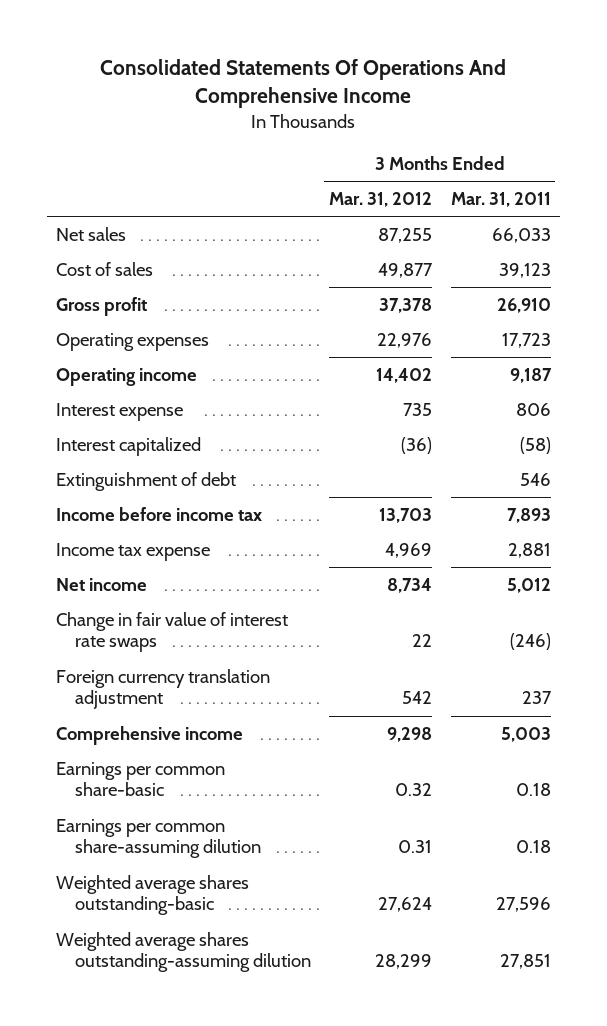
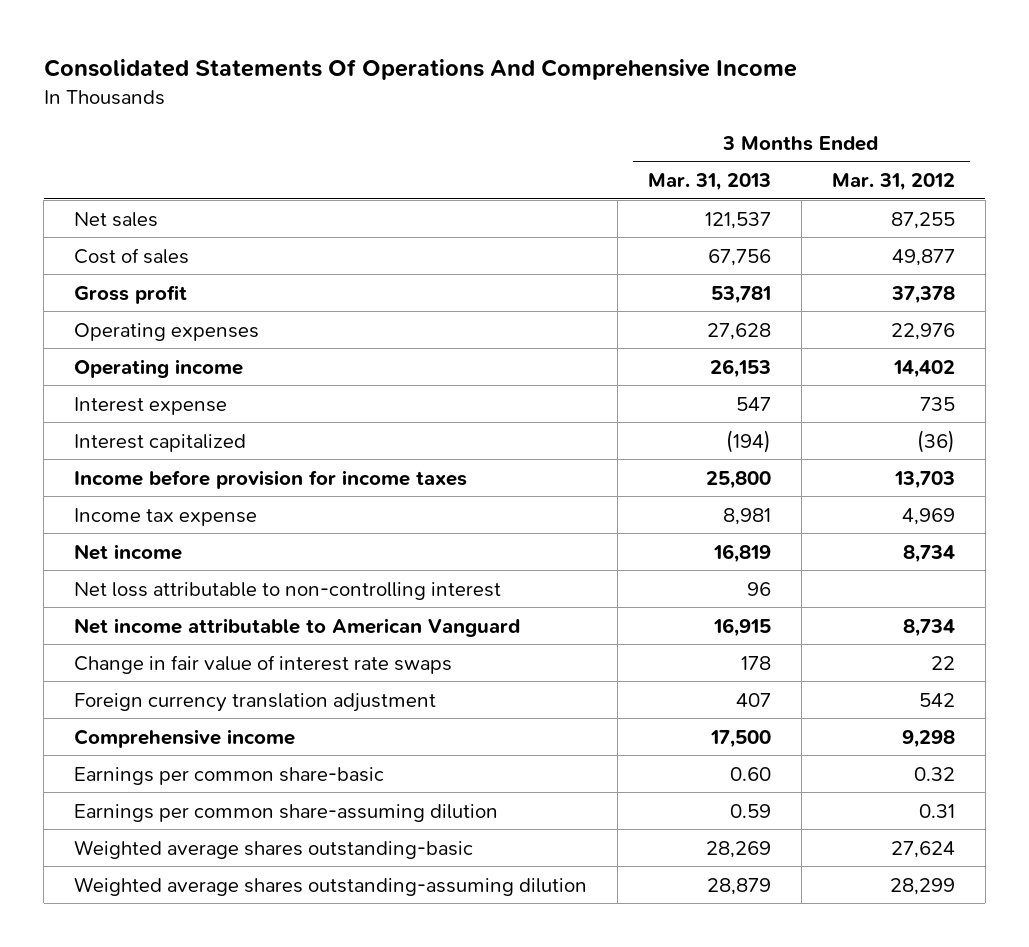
[450,192,551,208] Mar. 31, 2011 -> none
none -> [647,172,771,191] Mar. 31, 2013
[55,471,236,491] Extinguishment of debt -> none
[55,506,262,521] Income before income tax -> [74,469,468,489] Income before provision for income taxes
none -> [74,581,502,600] Net loss attributable to non-controlling interest
none -> [74,617,521,637] Net income attributable to American Vanguard

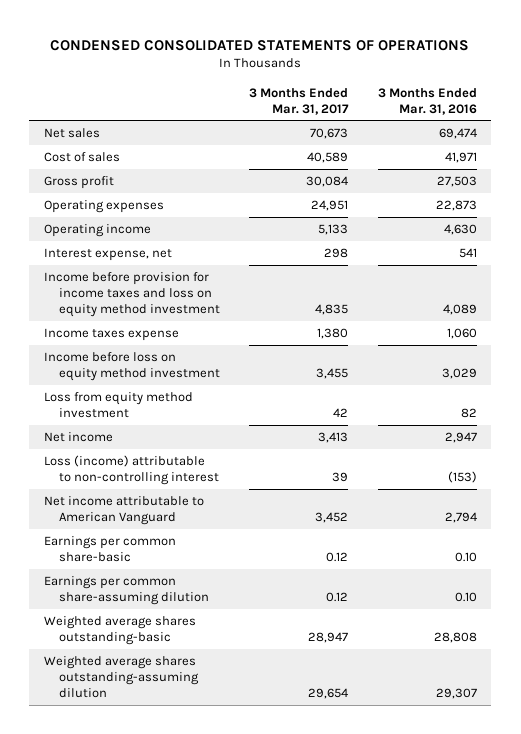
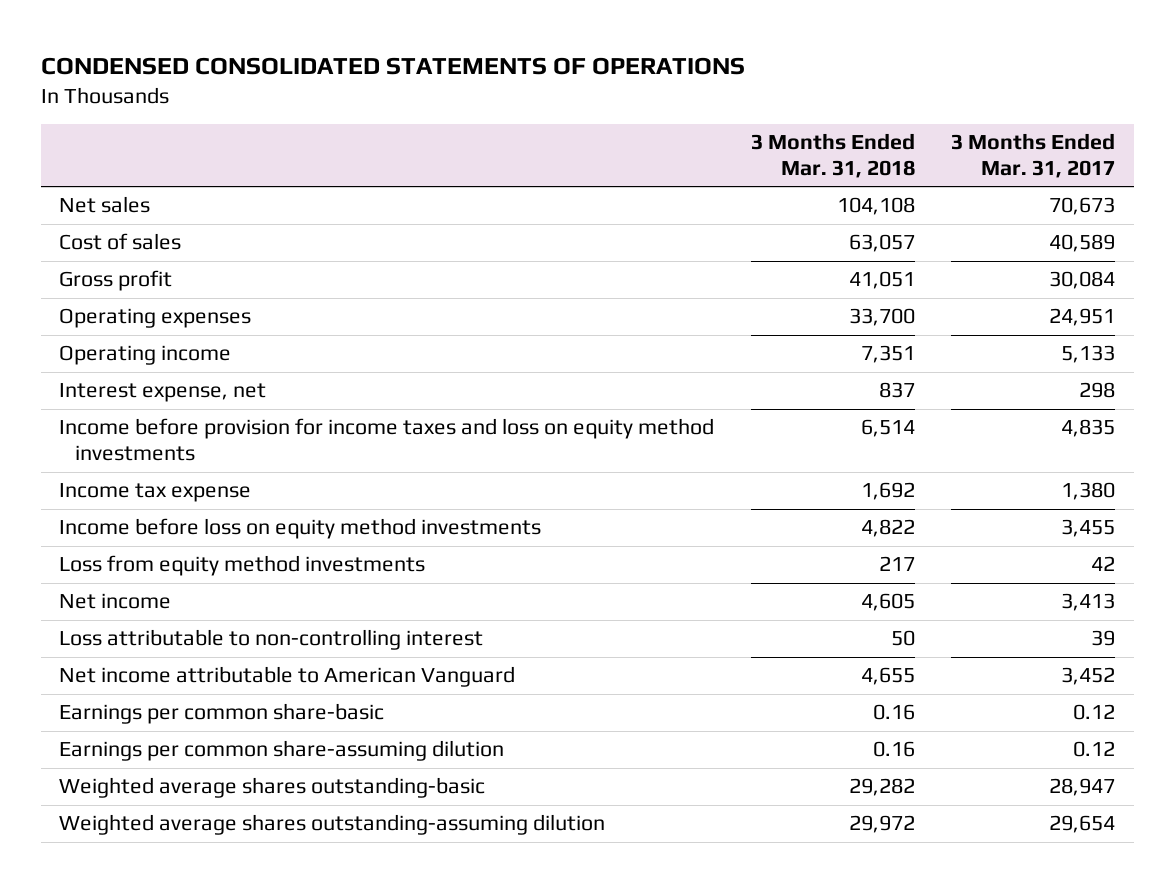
[377,87,477,115] 3 Months Ended Mar. 31, 2016 -> none
none -> [750,132,915,178] 3 Months Ended Mar. 31, 2018
[43,272,220,317] Income before provision for income taxes and loss on equity method investment -> [59,418,715,462] Income before provision for income taxes and loss on equity method investments
[43,328,179,342] Income taxes expense -> [59,483,252,503] Income tax expense
[43,352,220,382] Income before loss on equity method investment -> [59,518,542,540] Income before loss on equity method investments
[43,392,193,419] Loss from equity method investment -> [59,555,426,577] Loss from equity method investments
[43,455,219,486] Loss (income) attributable to non-controlling interest -> [59,629,484,651] Loss attributable to non-controlling interest

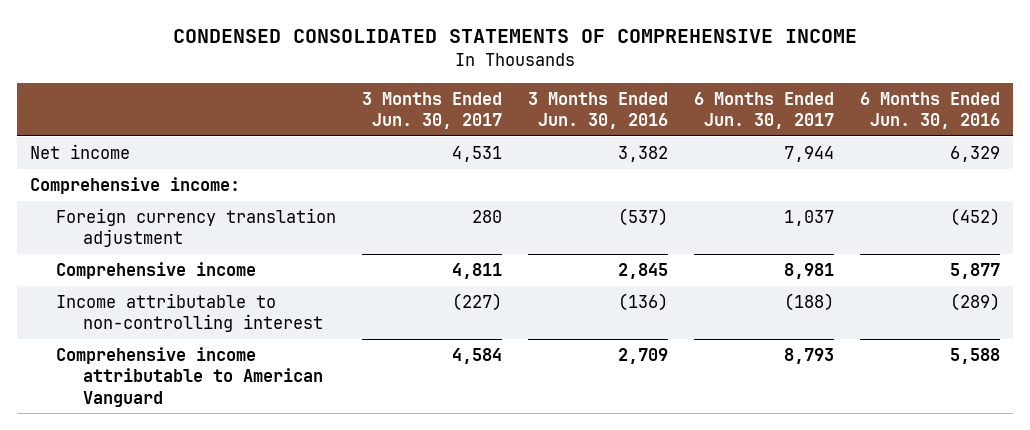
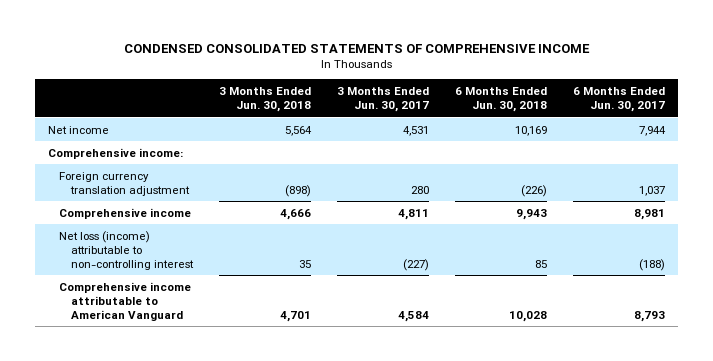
[528,91,669,130] 3 Months Ended Jun. 30, 2016 -> none
[860,91,1001,130] 6 Months Ended Jun. 30, 2016 -> none
none -> [218,86,311,113] 3 Months Ended Jun. 30, 2018
none -> [455,86,548,113] 6 Months Ended Jun. 30, 2018
[56,292,323,333] Income attributable to non-controlling interest -> [59,230,194,270] Net loss (income) attributable to non-controlling interest

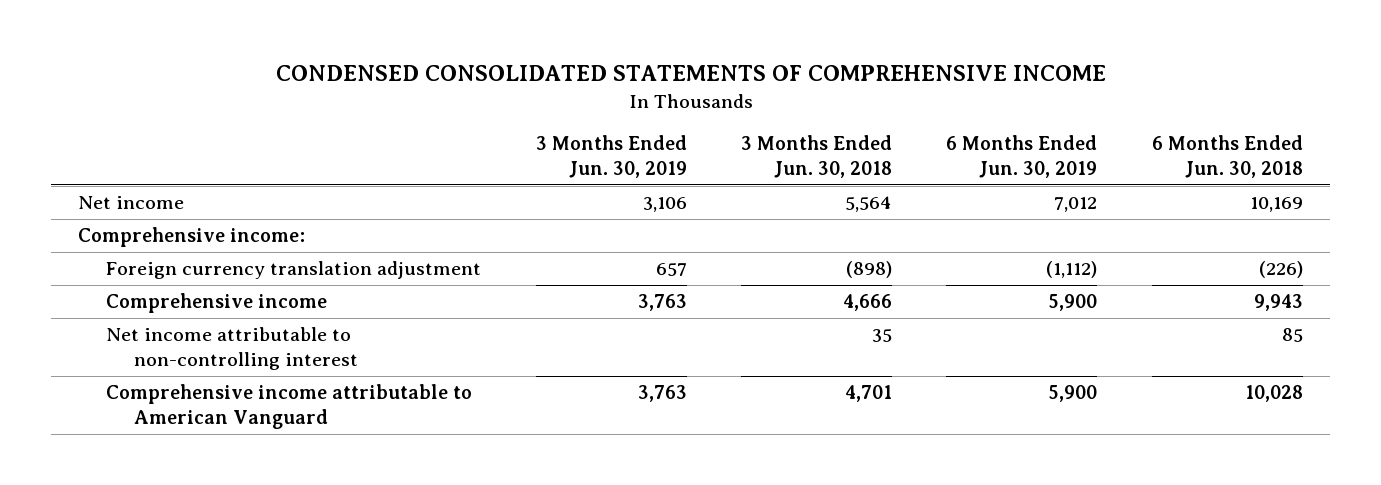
[336,86,429,113] 3 Months Ended Jun. 30, 2017 -> none
[573,86,666,113] 6 Months Ended Jun. 30, 2017 -> none
none -> [535,135,687,179] 3 Months Ended Jun. 30, 2019
none -> [946,135,1098,179] 6 Months Ended Jun. 30, 2019
[59,230,194,270] Net loss (income) attributable to non-controlling interest -> [106,326,359,371] Net income attributable to non-controlling interest

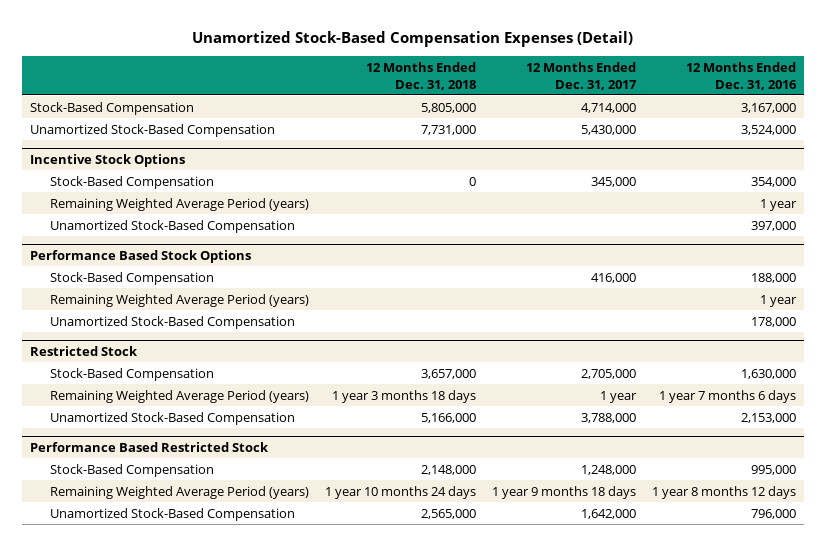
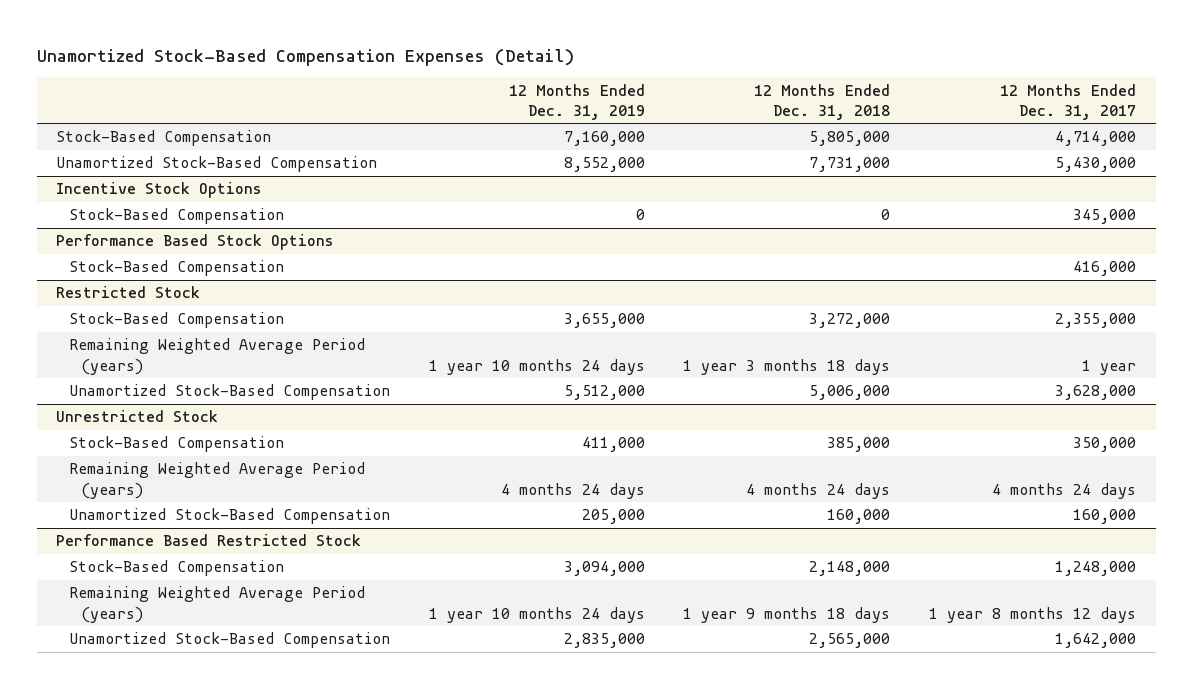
[686,61,798,90] 12 Months Ended Dec. 31, 2016 -> none
none -> [508,83,645,120] 12 Months Ended Dec. 31, 2019
[50,197,310,211] Remaining Weighted Average Period (years) -> none
[50,219,296,233] Unamortized Stock-Based Compensation -> none
[50,293,310,307] Remaining Weighted Average Period (years) -> none
[50,315,296,329] Unamortized Stock-Based Compensation -> none
[421,368,477,379] 3,657,000 -> [809,313,891,329] 3,272,000
[581,368,637,379] 2,705,000 -> [1055,313,1137,329] 2,355,000
[421,412,477,423] 5,166,000 -> [809,385,891,401] 5,006,000
[581,412,637,423] 3,788,000 -> [1055,385,1137,401] 3,628,000
none -> [56,410,219,423] Unrestricted Stock
none -> [68,436,284,453] Stock-Based Compensation
none -> [68,462,365,499] Remaining Weighted Average Period (years)
none -> [68,508,390,525] Unamortized Stock-Based Compensation
[325,485,477,499] 1 year 10 months 24 days -> [683,606,891,623] 1 year 9 months 18 days
[492,485,637,499] 1 year 9 months 18 days -> [929,606,1137,623] 1 year 8 months 12 days

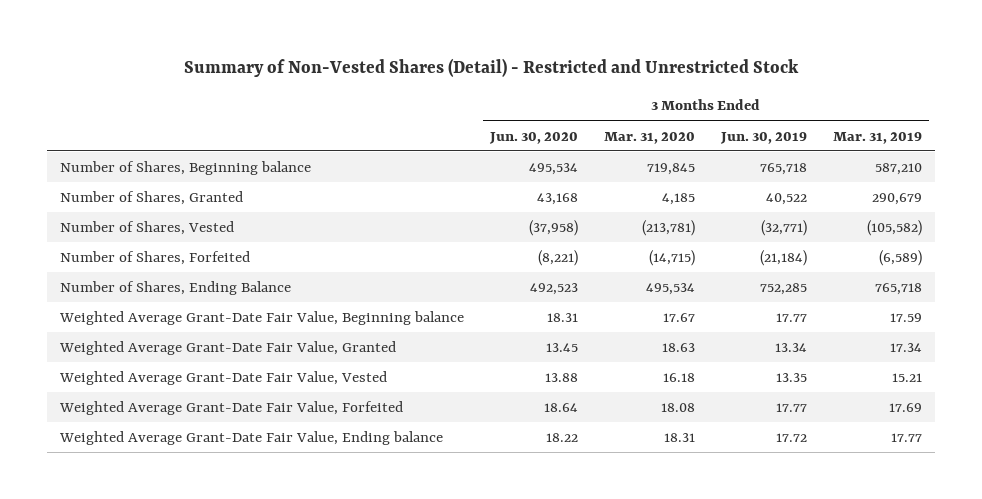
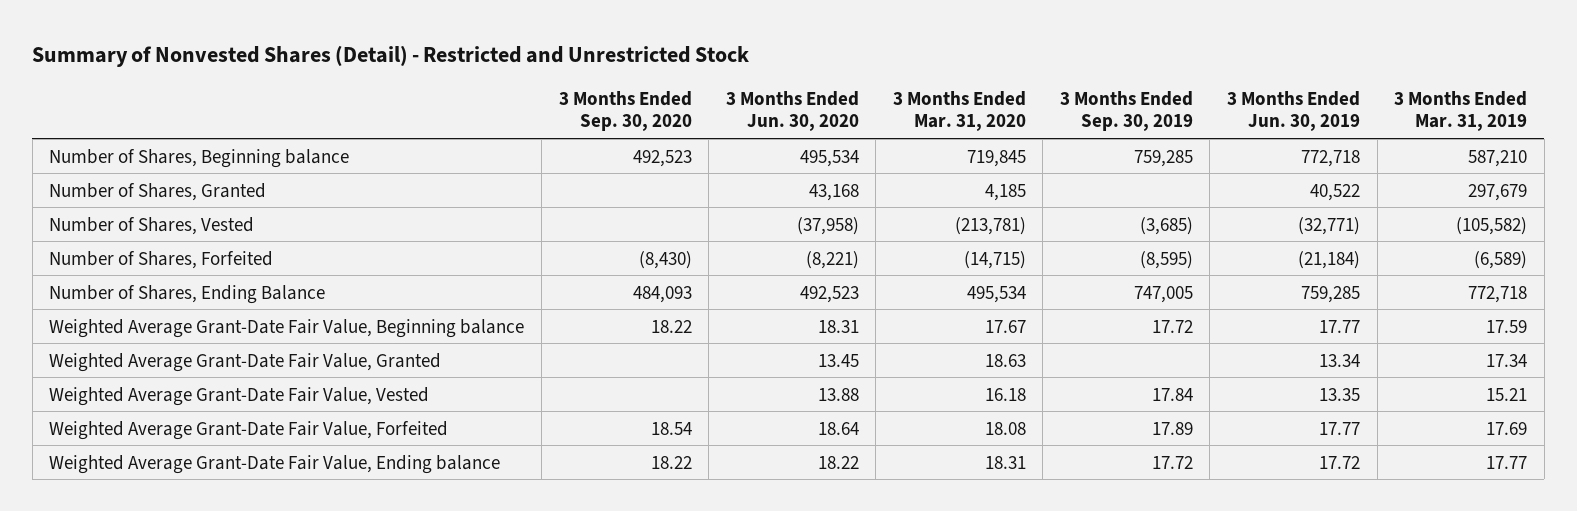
[183,58,799,78] Summary of Non-Vested Shares (Detail) - Restricted and Unrestricted Stock -> [32,45,750,68] Summary of Nonvested Shares (Detail) - Restricted and Unrestricted Stock
none -> [558,91,692,132] 3 Months Ended Sep. 30, 2020
none -> [1059,91,1193,132] 3 Months Ended Sep. 30, 2019
[759,163,807,176] 765,718 -> [1300,149,1360,167] 772,718
[872,193,923,206] 290,679 -> [1468,183,1528,201] 297,679
[759,283,807,296] 752,285 -> [1300,285,1360,303] 759,285
[875,283,923,296] 765,718 -> [1468,285,1528,303] 772,718

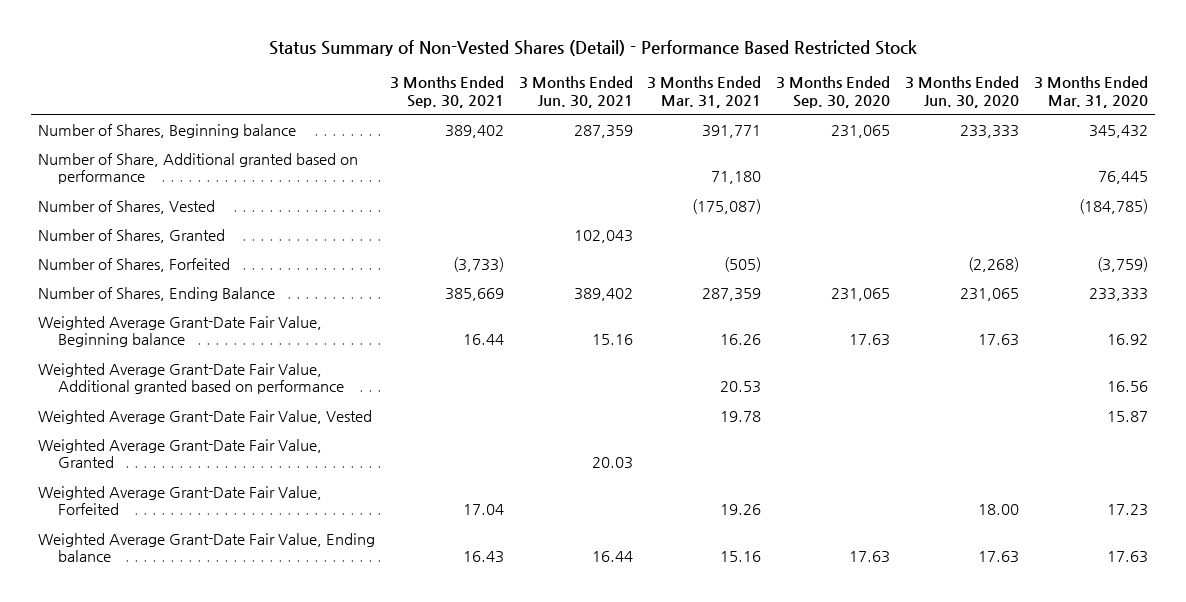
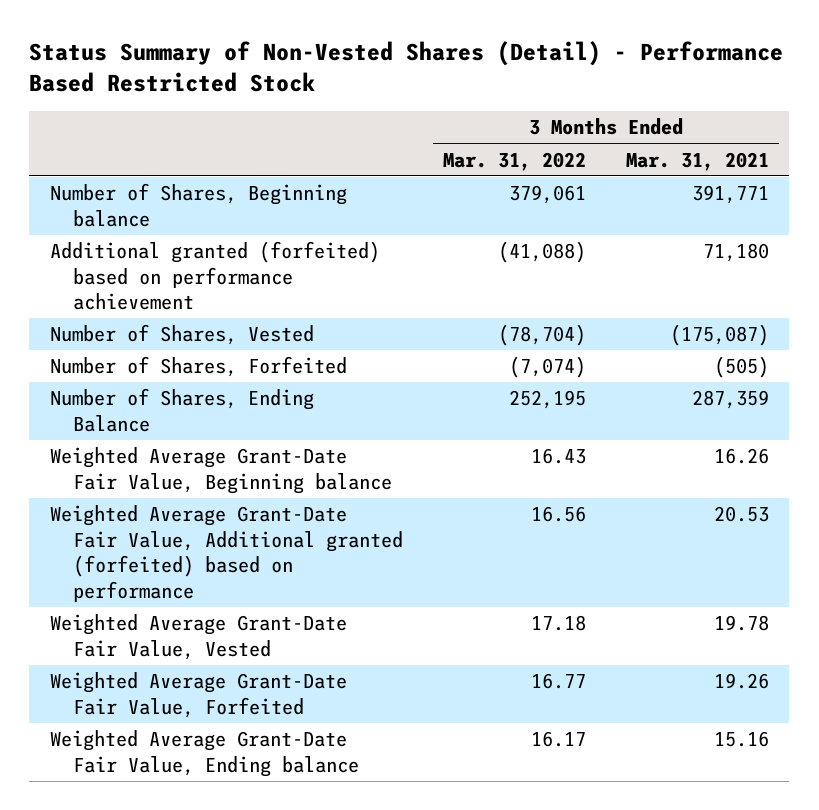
[389,76,504,108] 3 Months Ended Sep. 30, 2021 -> none
[518,76,633,108] 3 Months Ended Jun. 30, 2021 -> none
[776,76,891,108] 3 Months Ended Sep. 30, 2020 -> none
[905,76,1020,108] 3 Months Ended Jun. 30, 2020 -> none
[1033,76,1148,108] 3 Months Ended Mar. 31, 2020 -> none
none -> [442,151,586,171] Mar. 31, 2022
[38,152,359,185] Number of Share, Additional granted based on performance -> [49,241,380,311] Additional granted (forfeited) based on performance achievement
[38,228,226,243] Number of Shares, Granted -> none
[38,362,344,395] Weighted Average Grant-Date Fair Value, Additional granted based on performance -> [49,505,403,602] Weighted Average Grant-Date Fair Value, Additional granted (forfeited) based on performance
[38,438,323,469] Weighted Average Grant-Date Fair Value, Granted -> none

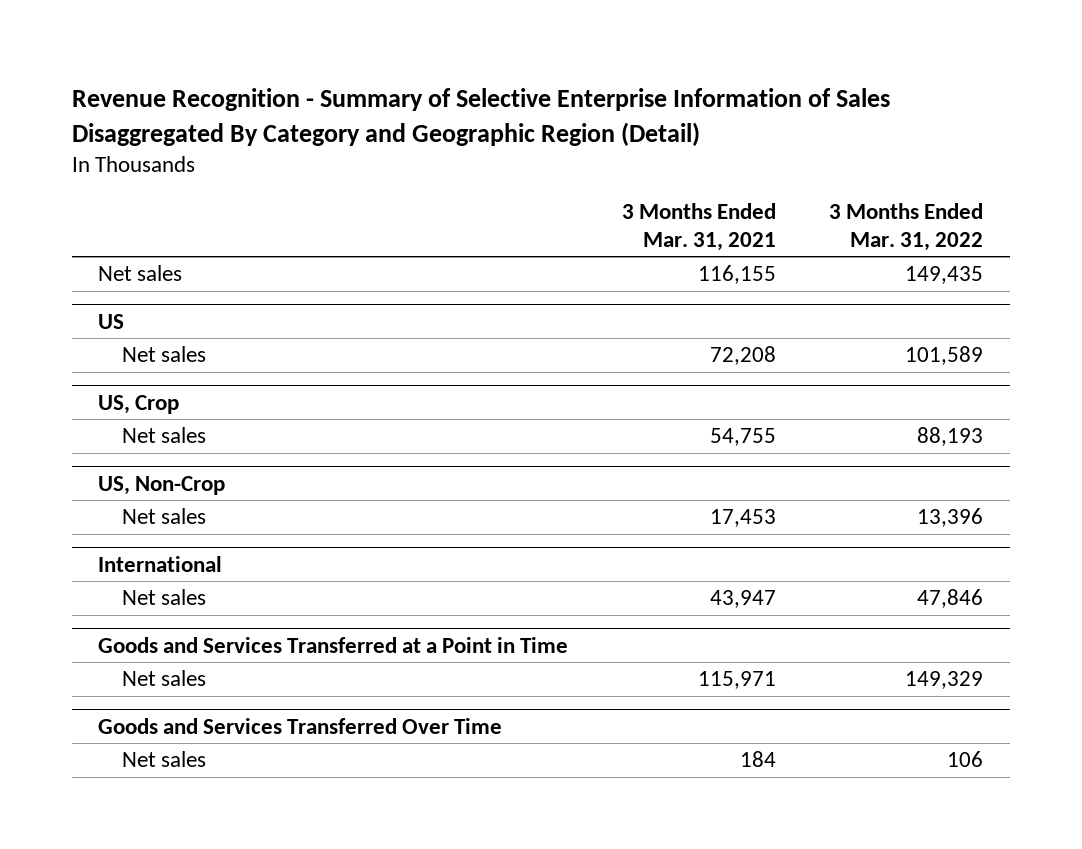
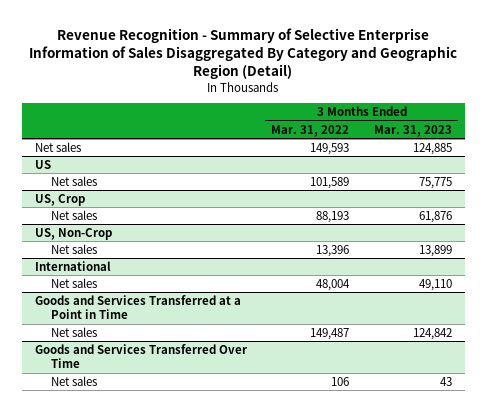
[621,203,776,251] 3 Months Ended Mar. 31, 2021 -> none
none -> [374,124,453,137] Mar. 31, 2023
[905,266,984,285] 149,435 -> [310,142,350,155] 149,593
[917,589,984,609] 47,846 -> [316,278,351,291] 48,004
[905,671,984,690] 149,329 -> [310,327,350,340] 149,487

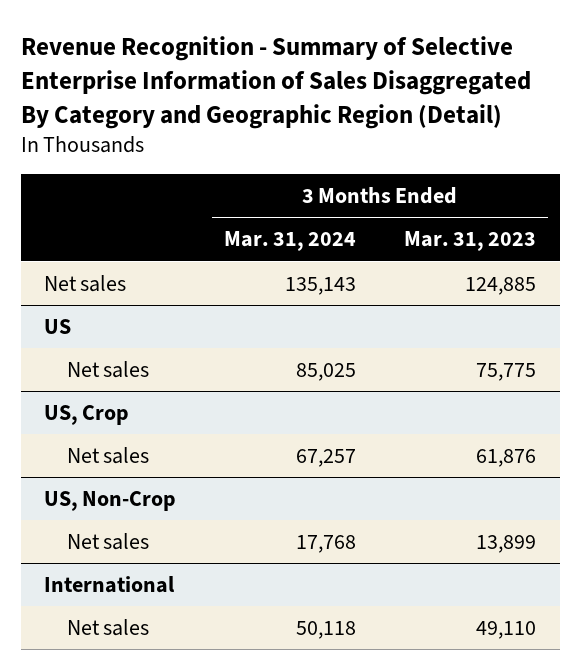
[271,124,350,137] Mar. 31, 2022 -> none
none -> [224,231,357,252] Mar. 31, 2024
[34,294,241,320] Goods and Services Transferred at a Point in Time -> none
[50,326,97,337] Net sales -> none
[34,343,248,369] Goods and Services Transferred Over Time -> none
[50,375,97,386] Net sales -> none

